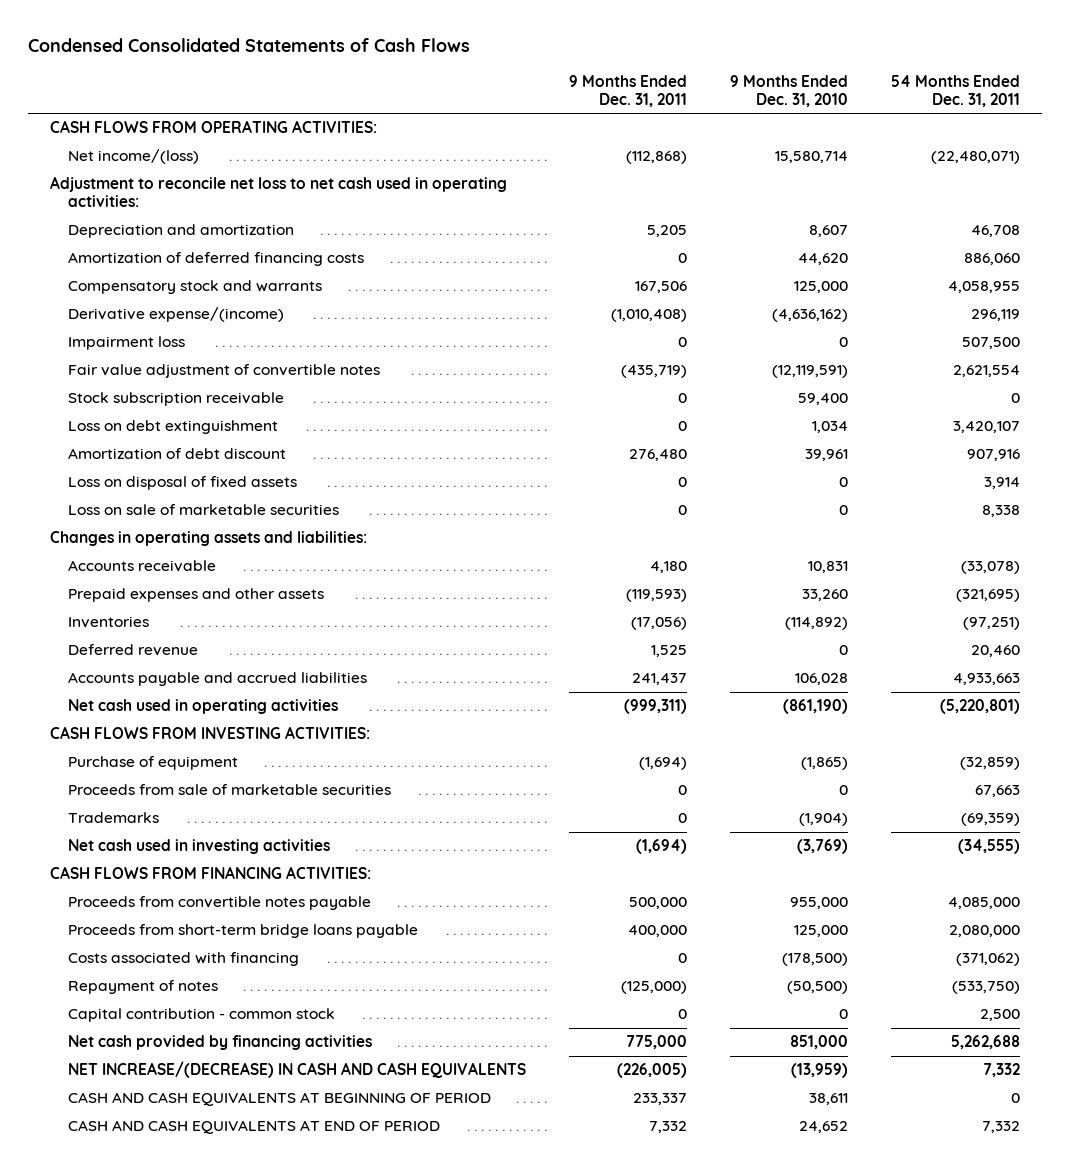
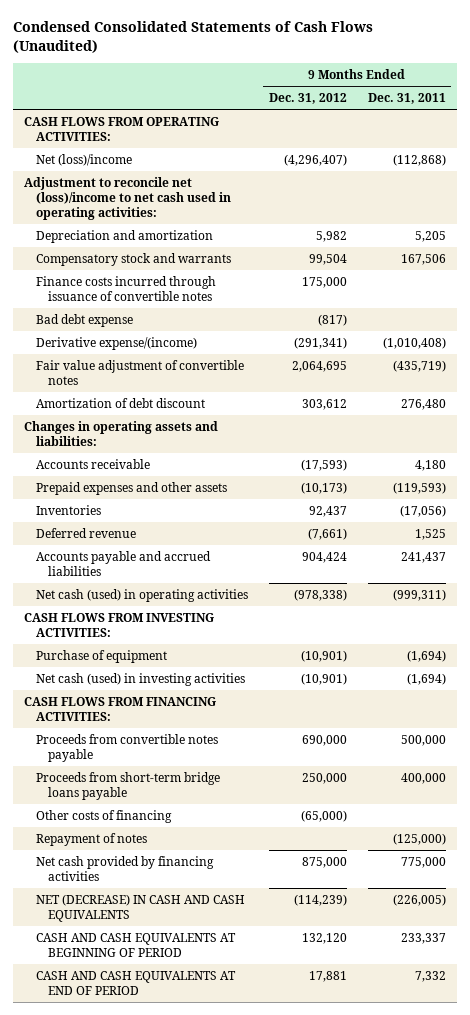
[28,38,471,53] Condensed Consolidated Statements of Cash Flows -> [12,20,373,53] Condensed Consolidated Statements of Cash Flows (Unaudited)
[729,75,848,108] 9 Months Ended Dec. 31, 2010 -> none
[891,75,1021,108] 54 Months Ended Dec. 31, 2011 -> none
none -> [268,93,347,105] Dec. 31, 2012
[67,149,199,165] Net income/(loss) -> [35,154,132,167] Net (loss)/income
[49,176,507,208] Adjustment to reconcile net loss to net cash used in operating activities: -> [23,177,231,220] Adjustment to reconcile net (loss)/income to net cash used in operating activities:
[67,252,364,267] Amortization of deferred financing costs -> none
none -> [35,276,216,301] Finance costs incurred through issuance of convertible notes
none -> [35,314,133,328] Bad debt expense
[67,336,185,351] Impairment loss -> none
[67,392,284,407] Stock subscription receivable -> none
[67,420,278,435] Loss on debt extinguishment -> none
[67,476,297,491] Loss on disposal of fixed assets -> none
[67,504,339,516] Loss on sale of marketable securities -> none
[67,699,338,715] Net cash used in operating activities -> [35,589,248,603] Net cash (used) in operating activities
[67,784,391,796] Proceeds from sale of marketable securities -> none
[67,812,159,824] Trademarks -> none
[67,839,330,855] Net cash used in investing activities -> [35,673,245,687] Net cash (used) in investing activities
[67,952,299,967] Costs associated with financing -> none
none -> [35,810,172,824] Other costs of financing
[67,1008,335,1023] Capital contribution - common stock -> none
[67,1061,526,1079] NET INCREASE/(DECREASE) IN CASH AND CASH EQUIVALENTS -> [35,894,245,922] NET (DECREASE) IN CASH AND CASH EQUIVALENTS

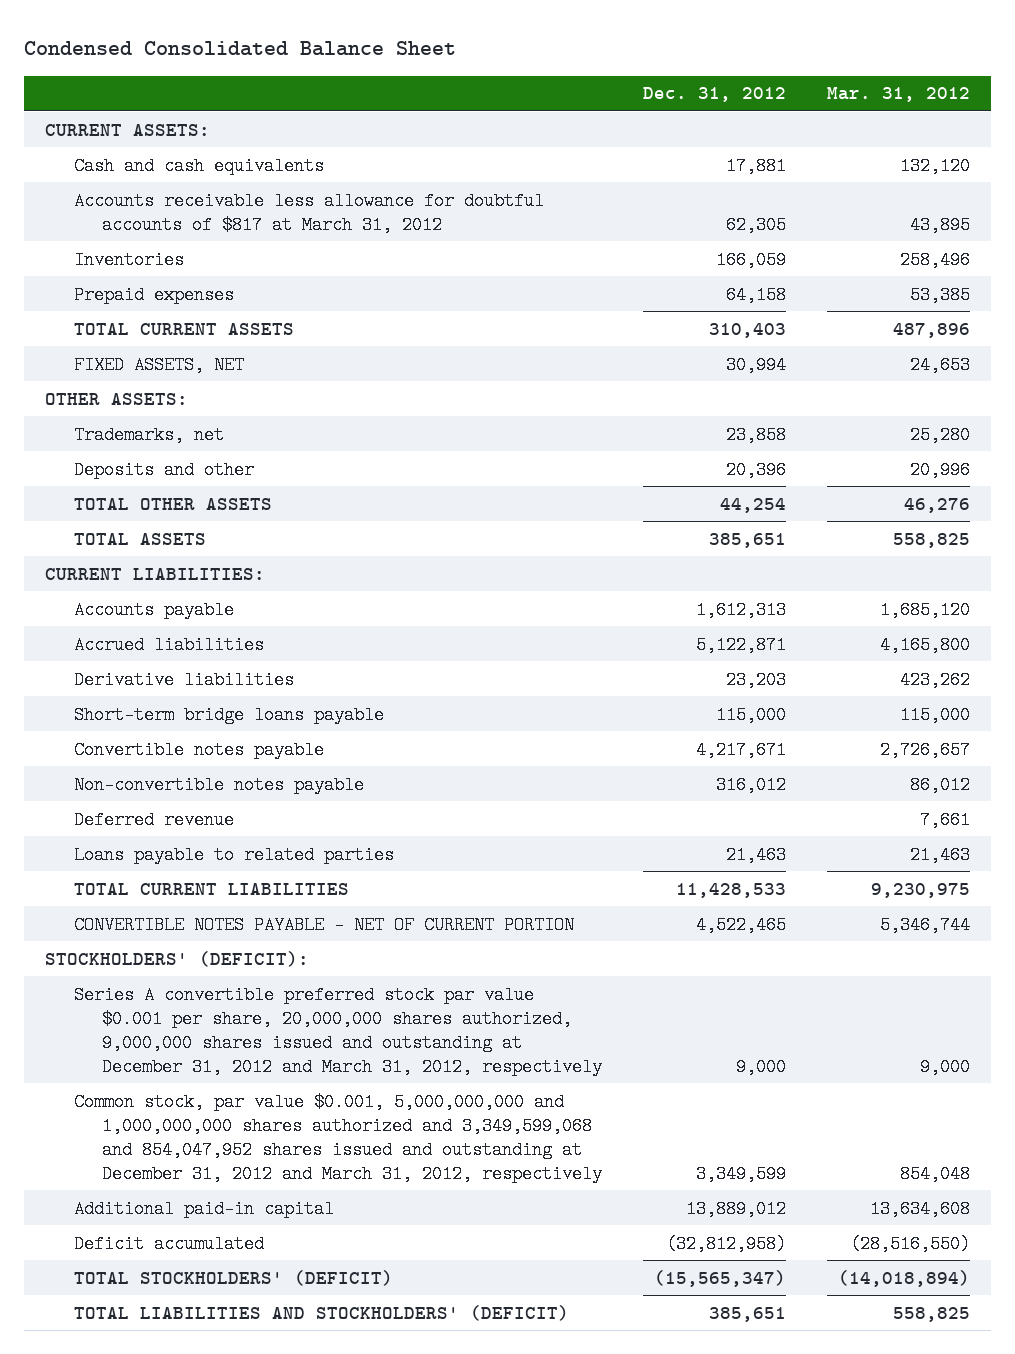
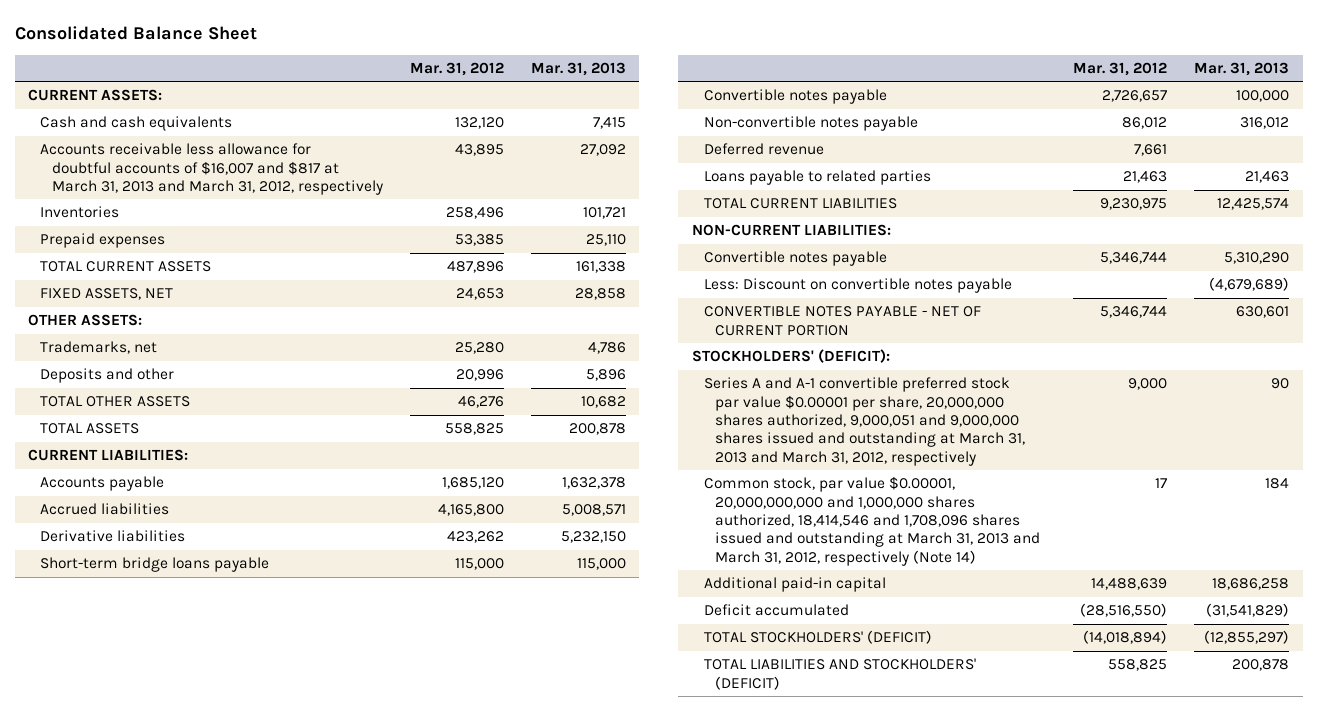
[24,41,457,57] Condensed Consolidated Balance Sheet -> [14,26,257,41] Consolidated Balance Sheet
[643,87,787,103] Dec. 31, 2012 -> none
none -> [530,61,626,76] Mar. 31, 2013
[73,191,544,234] Accounts receivable less allowance for doubtful accounts of $817 at March 31, 2012 -> [40,143,383,195] Accounts receivable less allowance for doubtful accounts of $16,007 and $817 at March 31, 2013 and March 31, 2012, respectively
none -> [691,224,891,237] NON-CURRENT LIABILITIES:
none -> [703,251,887,267] Convertible notes payable
none -> [703,278,1012,294] Less: Discount on convertible notes payable
[73,985,603,1076] Series A convertible preferred stock par value $0.001 per share, 20,000,000 shares authorized, 9,000,000 shares issued and outstanding at December 31, 2012 and March 31, 2012, respectively -> [703,377,1026,466] Series A and A-1 convertible preferred stock par value $0.00001 per share, 20,000,000 shares authorized, 9,000,051 and 9,000,000 shares issued and outstanding at March 31, 2013 and March 31, 2012, respectively
[73,1092,603,1183] Common stock, par value $0.001, 5,000,000,000 and 1,000,000,000 shares authorized and 3,349,599,068 and 854,047,952 shares issued and outstanding at December 31, 2012 and March 31, 2012, respectively -> [703,476,1041,566] Common stock, par value $0.00001, 20,000,000,000 and 1,000,000 shares authorized, 18,414,546 and 1,708,096 shares issued and outstanding at March 31, 2013 and March 31, 2012, respectively (Note 14)
[900,1164,971,1183] 854,048 -> [1155,478,1168,489] 17
[870,1199,971,1218] 13,634,608 -> [1091,578,1168,591] 14,488,639

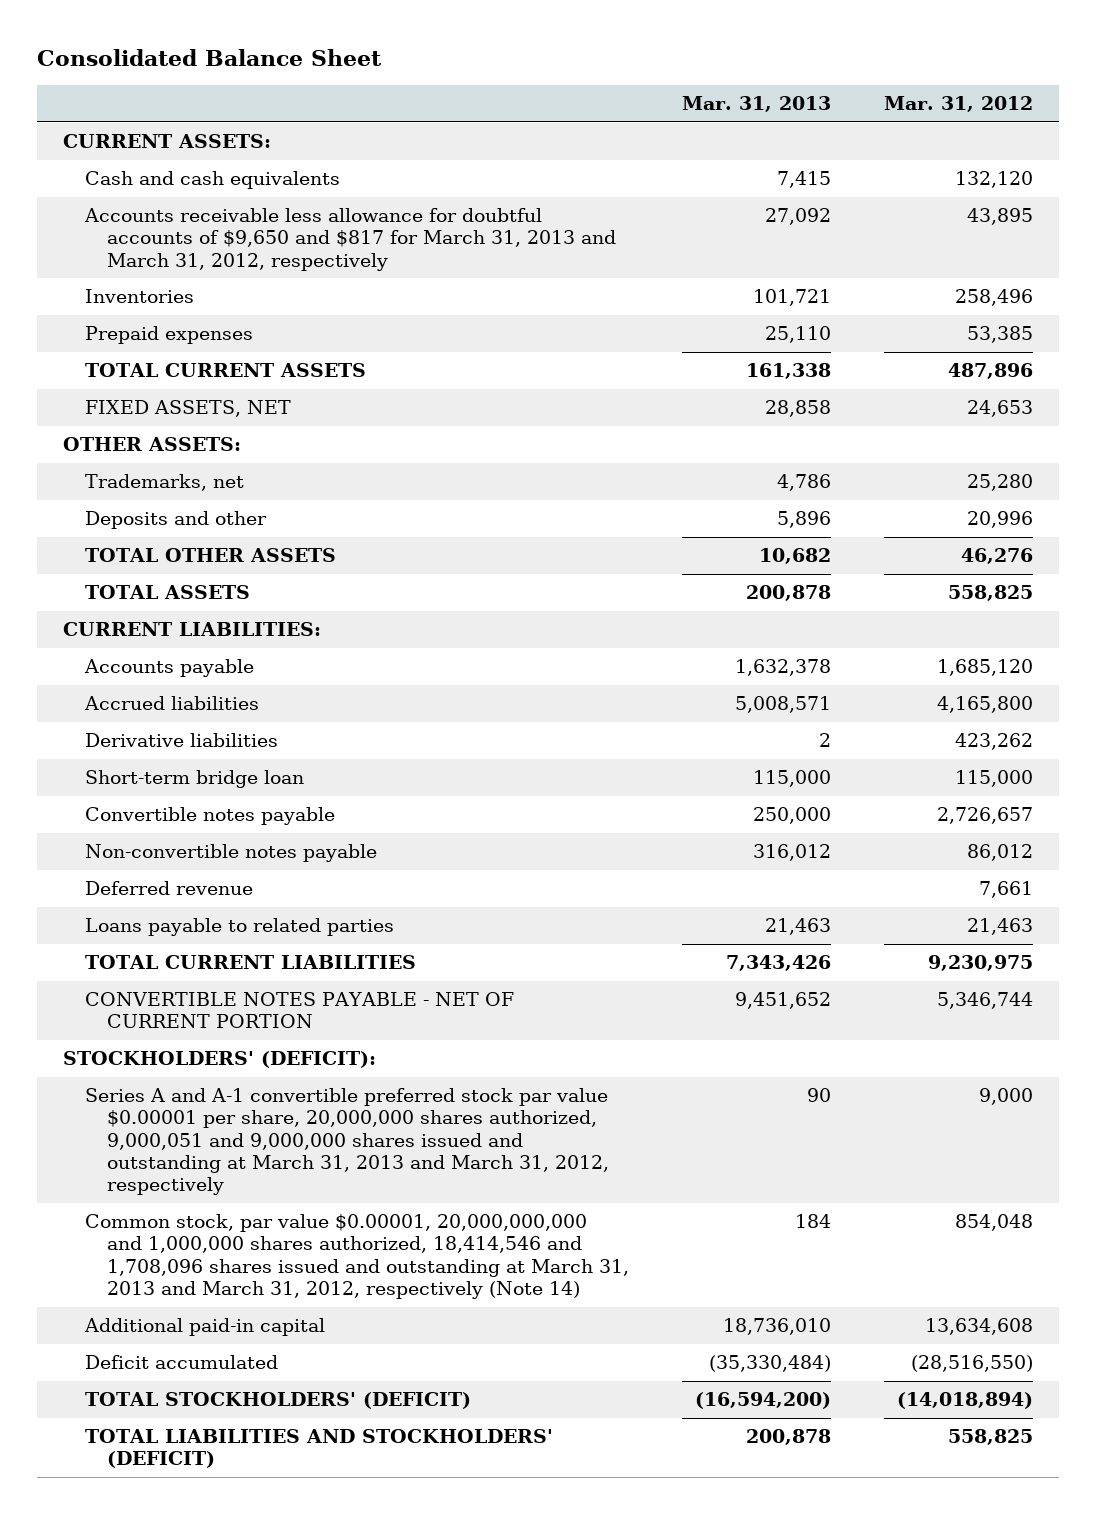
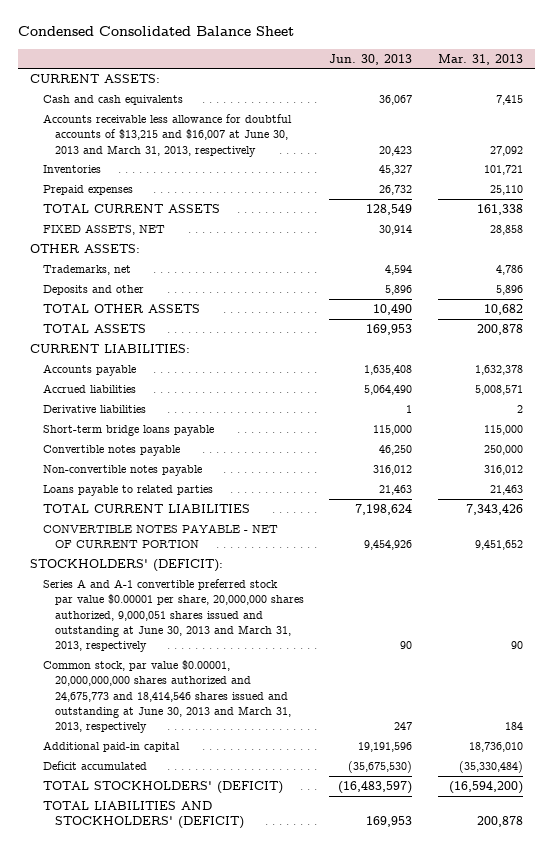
[37,49,383,67] Consolidated Balance Sheet -> [17,26,294,37] Condensed Consolidated Balance Sheet
[883,96,1033,113] Mar. 31, 2012 -> none
none -> [329,53,413,65] Jun. 30, 2013
[84,208,617,271] Accounts receivable less allowance for doubtful accounts of $9,650 and $817 for March 31, 2013 and March 31, 2012, respectively -> [42,114,292,157] Accounts receivable less allowance for doubtful accounts of $13,215 and $16,007 at June 30, 2013 and March 31, 2013, respectively
[85,770,305,789] Short-term bridge loan -> [42,425,214,437] Short-term bridge loans payable
[85,881,254,896] Deferred revenue -> none
[85,1088,610,1196] Series A and A-1 convertible preferred stock par value $0.00001 per share, 20,000,000 shares authorized, 9,000,051 and 9,000,000 shares issued and outstanding at March 31, 2013 and March 31, 2012, respectively -> [42,579,304,653] Series A and A-1 convertible preferred stock par value $0.00001 per share, 20,000,000 shares authorized, 9,000,051 shares issued and outstanding at June 30, 2013 and March 31, 2013, respectively
[85,1214,630,1299] Common stock, par value $0.00001, 20,000,000,000 and 1,000,000 shares authorized, 18,414,546 and 1,708,096 shares issued and outstanding at March 31, 2013 and March 31, 2012, respectively (Note 14) -> [42,660,291,734] Common stock, par value $0.00001, 20,000,000,000 shares authorized and 24,675,773 and 18,414,546 shares issued and outstanding at June 30, 2013 and March 31, 2013, respectively

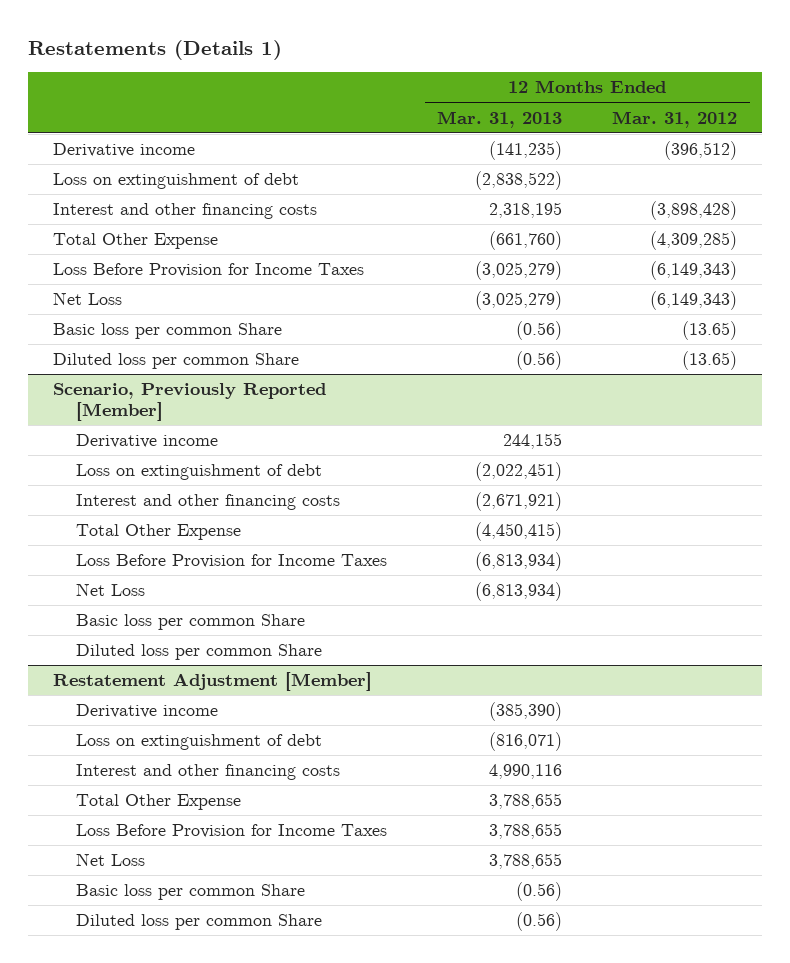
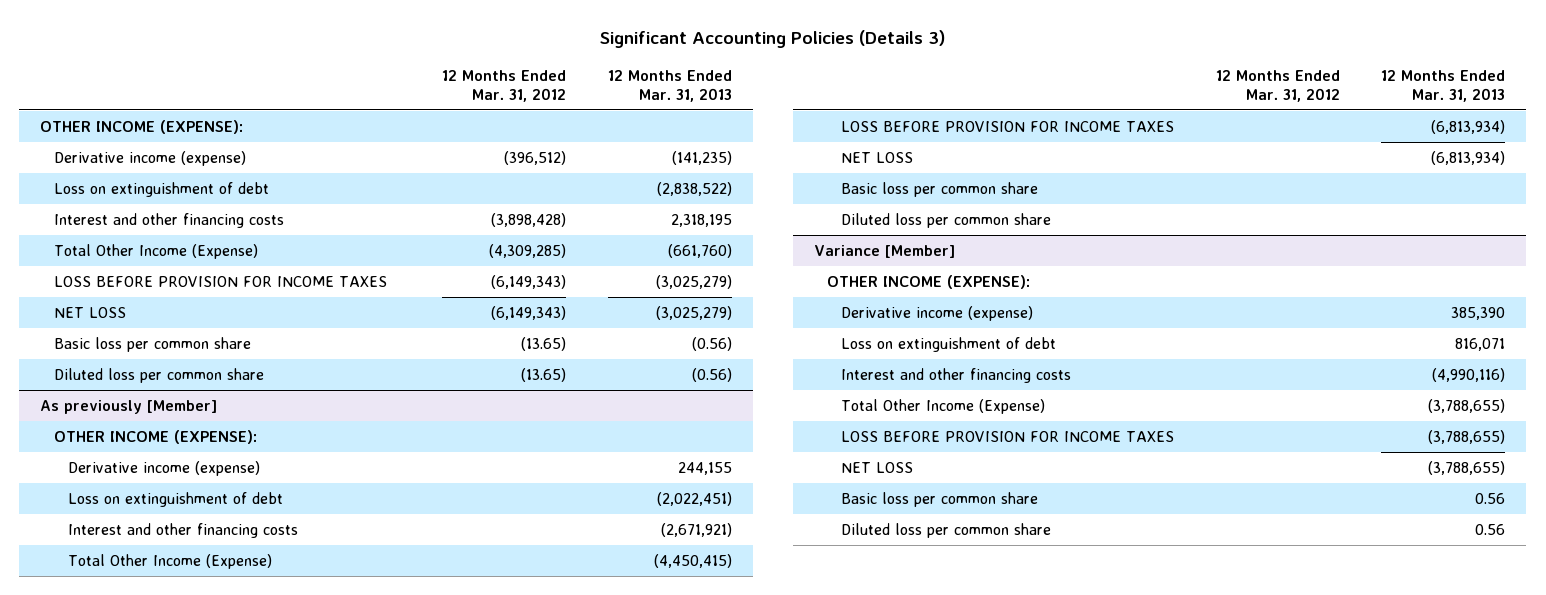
[27,39,282,60] Restatements (Details 1) -> [599,30,945,49] Significant Accounting Policies (Details 3)
none -> [40,120,244,135] OTHER INCOME (EXPENSE):
[52,143,195,158] Derivative income -> [53,151,246,167] Derivative income (expense)
[52,383,326,422] Scenario, Previously Reported [Member] -> none
[52,233,218,250] Total Other Expense -> [53,244,258,260] Total Other Income (Expense)
[52,263,364,278] Loss Before Provision for Income Taxes -> [53,276,387,288] LOSS BEFORE PROVISION FOR INCOME TAXES
[52,292,122,306] Net Loss -> [53,307,126,319] NET LOSS
[52,323,282,340] Basic loss per common Share -> [53,337,251,353] Basic loss per common share
[52,353,299,370] Diluted loss per common Share -> [53,368,264,384] Diluted loss per common share
none -> [40,400,218,415] As previously [Member]
none -> [53,430,257,445] OTHER INCOME (EXPENSE):
[76,434,219,449] Derivative income -> [67,461,260,477] Derivative income (expense)
[52,672,372,692] Restatement Adjustment [Member] -> none
[76,524,242,541] Total Other Expense -> [67,554,272,570] Total Other Income (Expense)
[76,554,388,569] Loss Before Provision for Income Taxes -> [840,121,1174,133] LOSS BEFORE PROVISION FOR INCOME TAXES
[76,583,146,597] Net Loss -> [840,152,913,164] NET LOSS
[76,614,306,631] Basic loss per common Share -> [840,182,1038,198] Basic loss per common share
[76,644,323,661] Diluted loss per common Share -> [840,213,1051,229] Diluted loss per common share
none -> [813,245,955,259] Variance [Member]
none -> [827,275,1031,290] OTHER INCOME (EXPENSE):
[76,704,219,719] Derivative income -> [840,306,1033,322] Derivative income (expense)
[489,702,563,722] (385,390) -> [1451,307,1506,321] 385,390
[489,732,563,752] (816,071) -> [1455,338,1506,352] 816,071
[489,764,563,780] 4,990,116 -> [1432,368,1506,383] (4,990,116)
[76,794,242,811] Total Other Expense -> [840,399,1045,415] Total Other Income (Expense)
[489,793,563,810] 3,788,655 -> [1428,399,1506,414] (3,788,655)
[76,824,388,839] Loss Before Provision for Income Taxes -> [840,431,1174,443] LOSS BEFORE PROVISION FOR INCOME TAXES
[489,823,563,840] 3,788,655 -> [1428,430,1506,445] (3,788,655)
[76,853,146,867] Net Loss -> [840,462,913,474] NET LOSS
[489,853,563,870] 3,788,655 -> [1428,461,1506,476] (3,788,655)
[76,884,306,901] Basic loss per common Share -> [840,492,1038,508] Basic loss per common share
[516,882,563,902] (0.56) -> [1475,493,1506,505] 0.56
[76,914,323,931] Diluted loss per common Share -> [840,523,1051,539] Diluted loss per common share
[516,912,563,932] (0.56) -> [1475,524,1506,536] 0.56

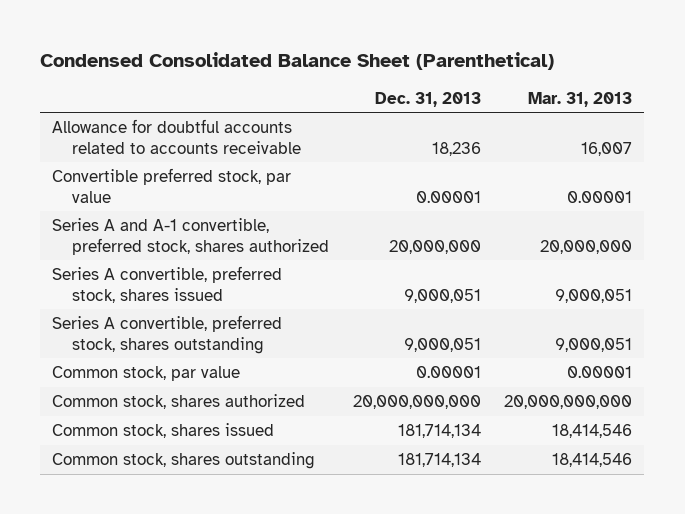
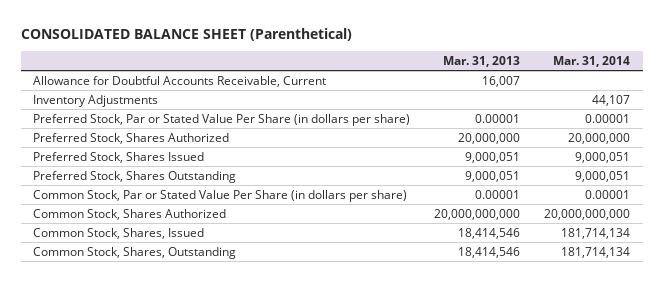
[40,51,555,70] Condensed Consolidated Balance Sheet (Parenthetical) -> [20,28,352,42] CONSOLIDATED BALANCE SHEET (Parenthetical)
[374,91,481,107] Dec. 31, 2013 -> none
none -> [553,55,631,67] Mar. 31, 2014
[52,119,302,154] Allowance for doubtful accounts related to accounts receivable -> [32,75,326,87] Allowance for Doubtful Accounts Receivable, Current
none -> [32,94,158,107] Inventory Adjustments
[52,168,292,203] Convertible preferred stock, par value -> [32,113,410,126] Preferred Stock, Par or Stated Value Per Share (in dollars per share)
[52,218,330,255] Series A and A-1 convertible, preferred stock, shares authorized -> [32,132,229,144] Preferred Stock, Shares Authorized
[52,266,283,303] Series A convertible, preferred stock, shares issued -> [32,151,204,163] Preferred Stock, Shares Issued
[52,315,283,354] Series A convertible, preferred stock, shares outstanding -> [32,170,236,183] Preferred Stock, Shares Outstanding
[52,366,241,382] Common stock, par value -> [32,189,407,202] Common Stock, Par or Stated Value Per Share (in dollars per share)
[52,394,306,410] Common stock, shares authorized -> [32,208,226,220] Common Stock, Shares Authorized
[52,423,275,439] Common stock, shares issued -> [32,227,204,239] Common Stock, Shares, Issued
[52,452,316,470] Common stock, shares outstanding -> [32,246,236,259] Common Stock, Shares, Outstanding

